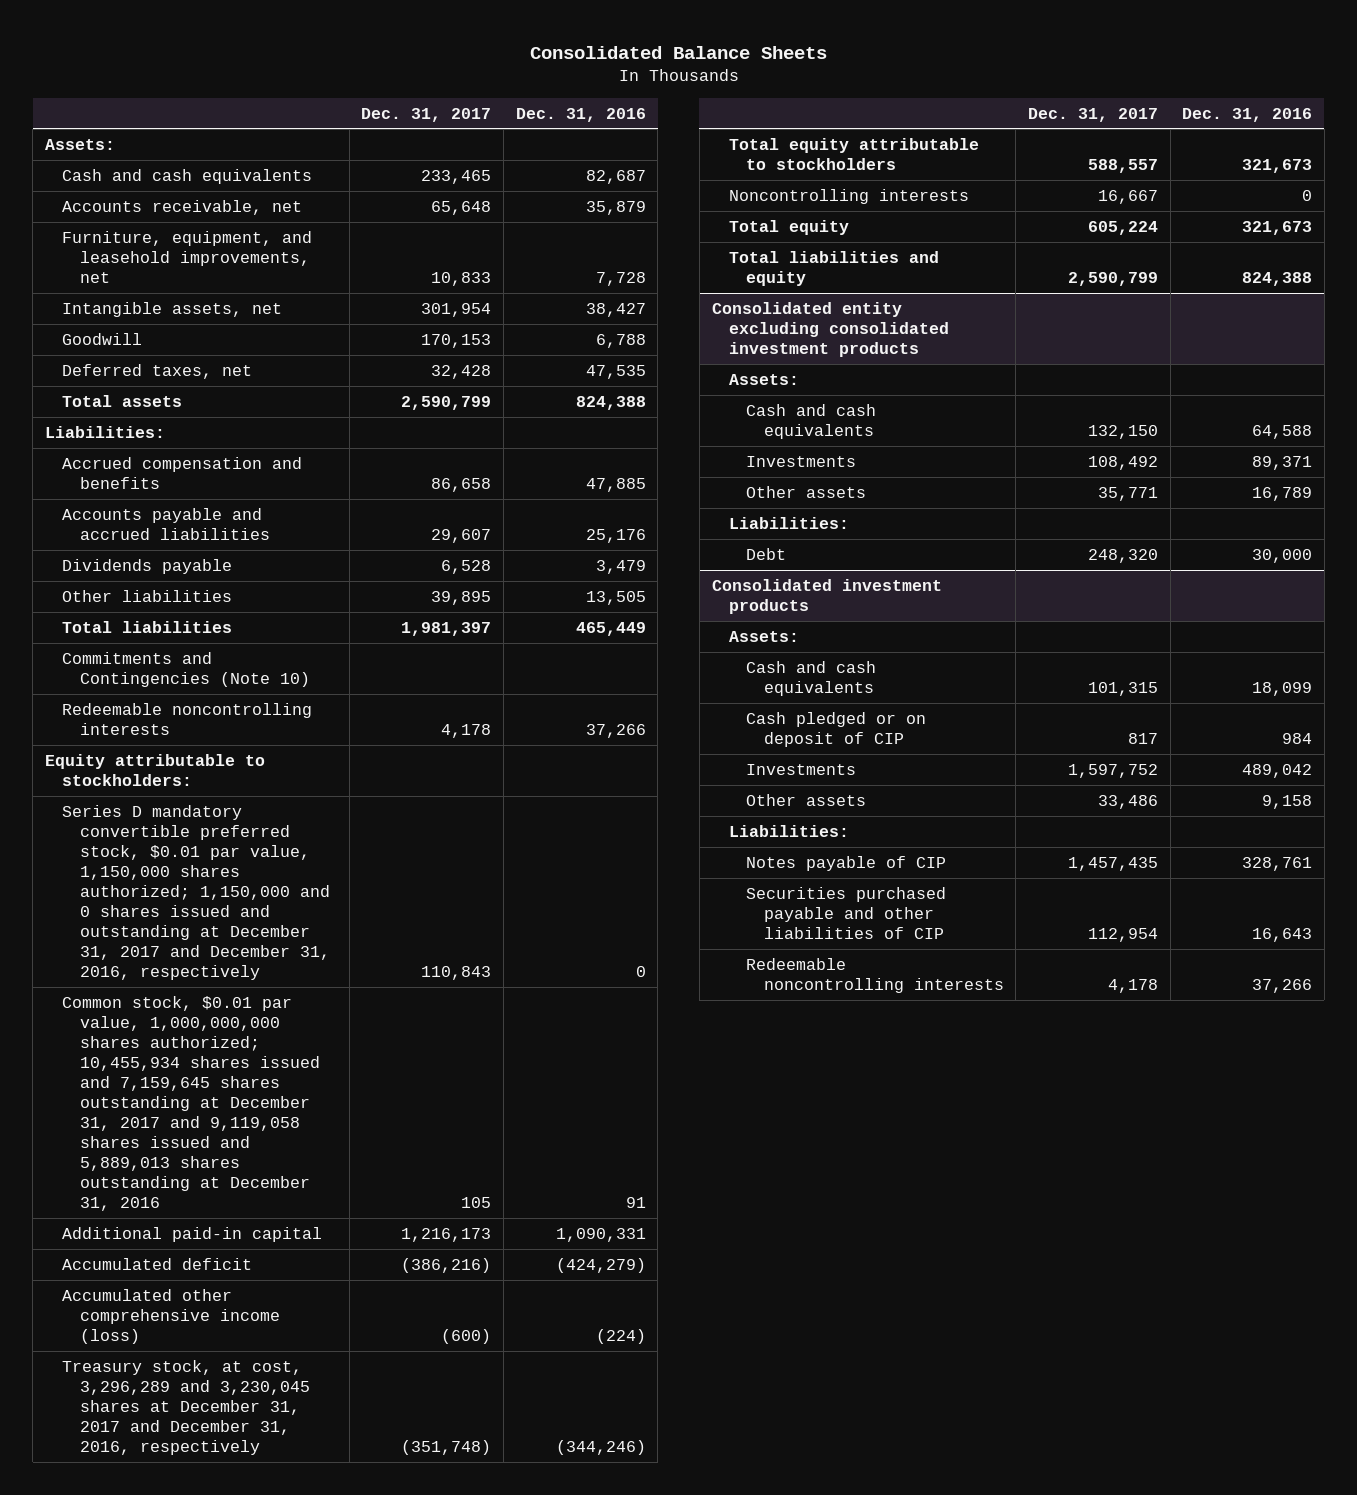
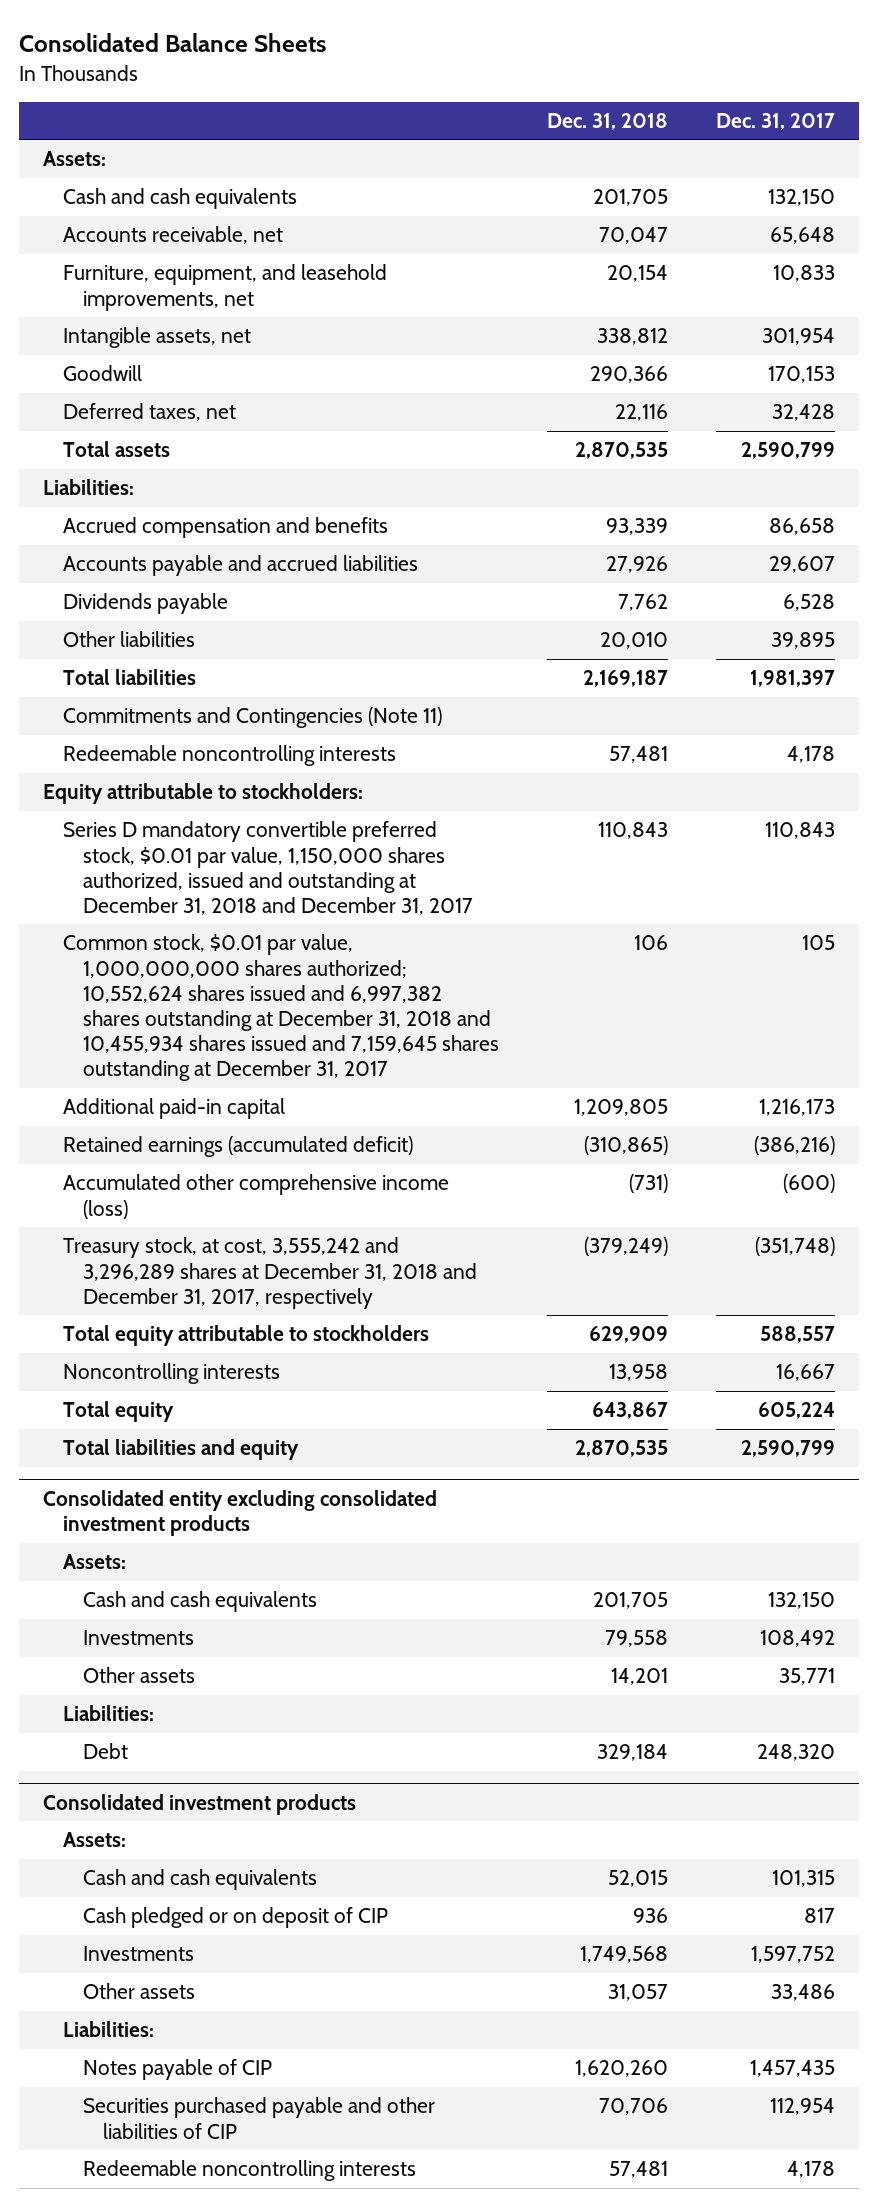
[515,107,646,122] Dec. 31, 2016 -> none
none -> [547,112,669,130] Dec. 31, 2018
[421,169,492,184] 233,465 -> [767,189,835,207] 132,150
[62,651,310,687] Commitments and Contingencies (Note 10) -> [63,707,443,729] Commitments and Contingencies (Note 11)
[62,804,330,980] Series D mandatory convertible preferred stock, $0.01 par value, 1,150,000 shares authorized; 1,150,000 and 0 shares issued and outstanding at December 31, 2017 and December 31, 2016, respectively -> [63,821,474,915] Series D mandatory convertible preferred stock, $0.01 par value, 1,150,000 shares authorized, issued and outstanding at December 31, 2018 and December 31, 2017
[62,995,320,1211] Common stock, $0.01 par value, 1,000,000,000 shares authorized; 10,455,934 shares issued and 7,159,645 shares outstanding at December 31, 2017 and 9,119,058 shares issued and 5,889,013 shares outstanding at December 31, 2016 -> [63,934,500,1082] Common stock, $0.01 par value, 1,000,000,000 shares authorized; 10,552,624 shares issued and 6,997,382 shares outstanding at December 31, 2018 and 10,455,934 shares issued and 7,159,645 shares outstanding at December 31, 2017
[62,1257,253,1270] Accumulated deficit -> [63,1136,414,1158] Retained earnings (accumulated deficit)
[62,1359,310,1455] Treasury stock, at cost, 3,296,289 and 3,230,045 shares at December 31, 2017 and December 31, 2016, respectively -> [63,1237,478,1309] Treasury stock, at cost, 3,555,242 and 3,296,289 shares at December 31, 2018 and December 31, 2017, respectively

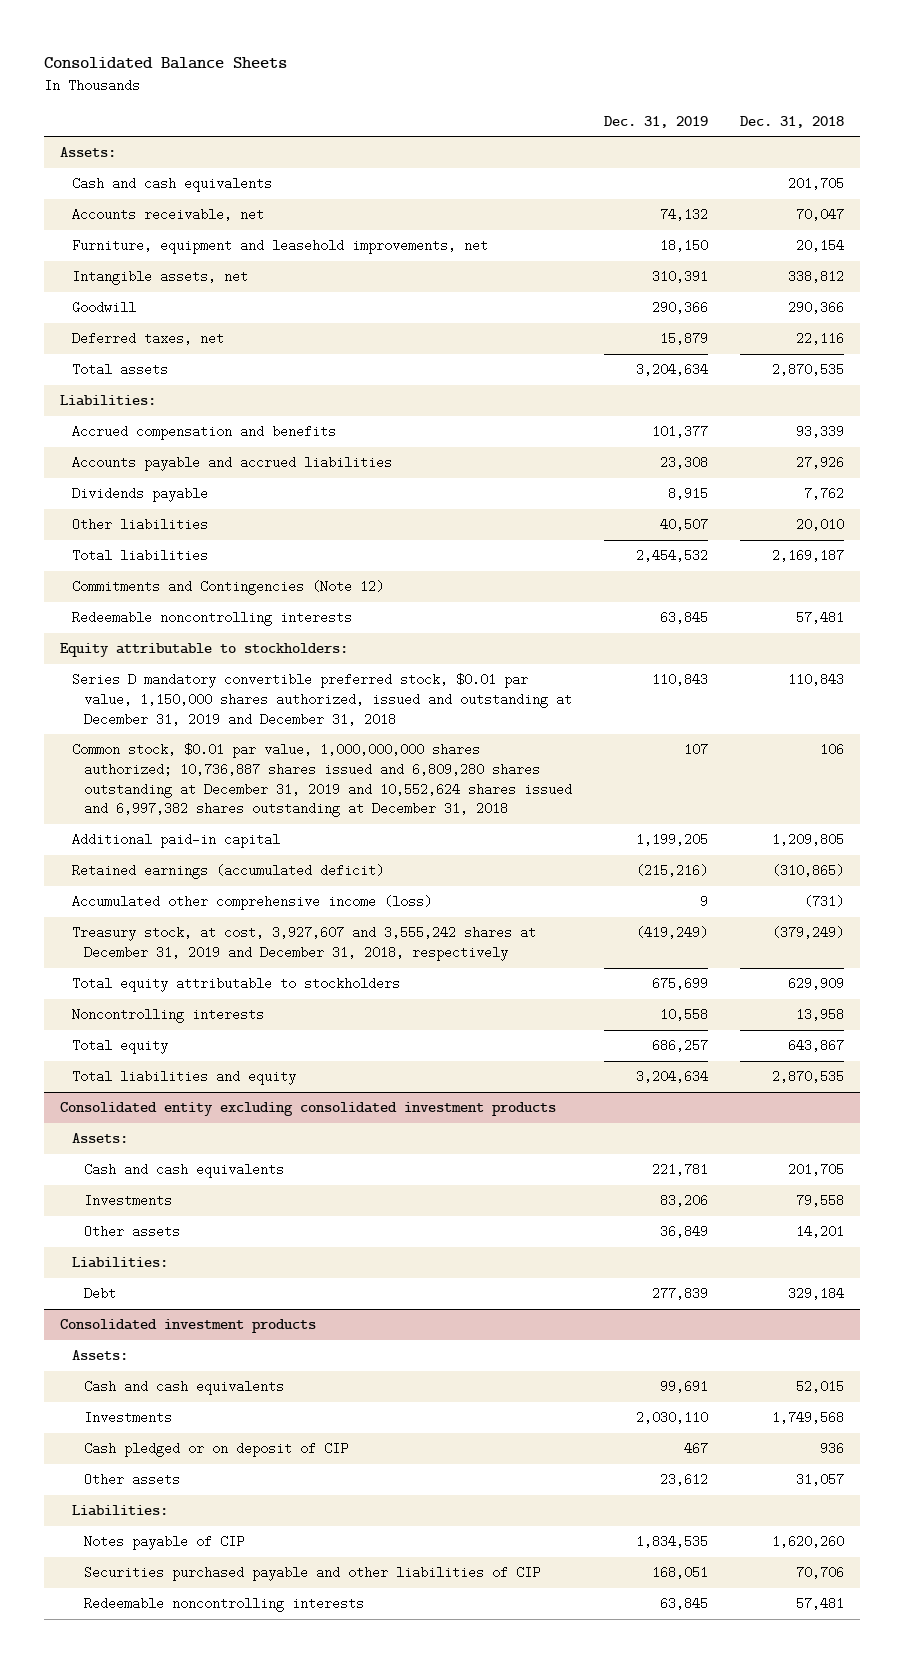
[715,112,835,130] Dec. 31, 2017 -> none
none -> [604,115,709,128] Dec. 31, 2019
[63,264,388,311] Furniture, equipment, and leasehold improvements, net -> [72,239,489,255] Furniture, equipment and leasehold improvements, net
[63,707,443,729] Commitments and Contingencies (Note 11) -> [72,580,385,596] Commitments and Contingencies (Note 12)
[63,821,474,915] Series D mandatory convertible preferred stock, $0.01 par value, 1,150,000 shares authorized, issued and outstanding at December 31, 2018 and December 31, 2017 -> [72,673,573,726] Series D mandatory convertible preferred stock, $0.01 par value, 1,150,000 shares authorized, issued and outstanding at December 31, 2019 and December 31, 2018
[63,934,500,1082] Common stock, $0.01 par value, 1,000,000,000 shares authorized; 10,552,624 shares issued and 6,997,382 shares outstanding at December 31, 2018 and 10,455,934 shares issued and 7,159,645 shares outstanding at December 31, 2017 -> [72,743,573,818] Common stock, $0.01 par value, 1,000,000,000 shares authorized; 10,736,887 shares issued and 6,809,280 shares outstanding at December 31, 2019 and 10,552,624 shares issued and 6,997,382 shares outstanding at December 31, 2018
[63,1237,478,1309] Treasury stock, at cost, 3,555,242 and 3,296,289 shares at December 31, 2018 and December 31, 2017, respectively -> [72,926,537,962] Treasury stock, at cost, 3,927,607 and 3,555,242 shares at December 31, 2019 and December 31, 2018, respectively
[83,1907,389,1929] Cash pledged or on deposit of CIP -> [84,1442,349,1458] Cash pledged or on deposit of CIP

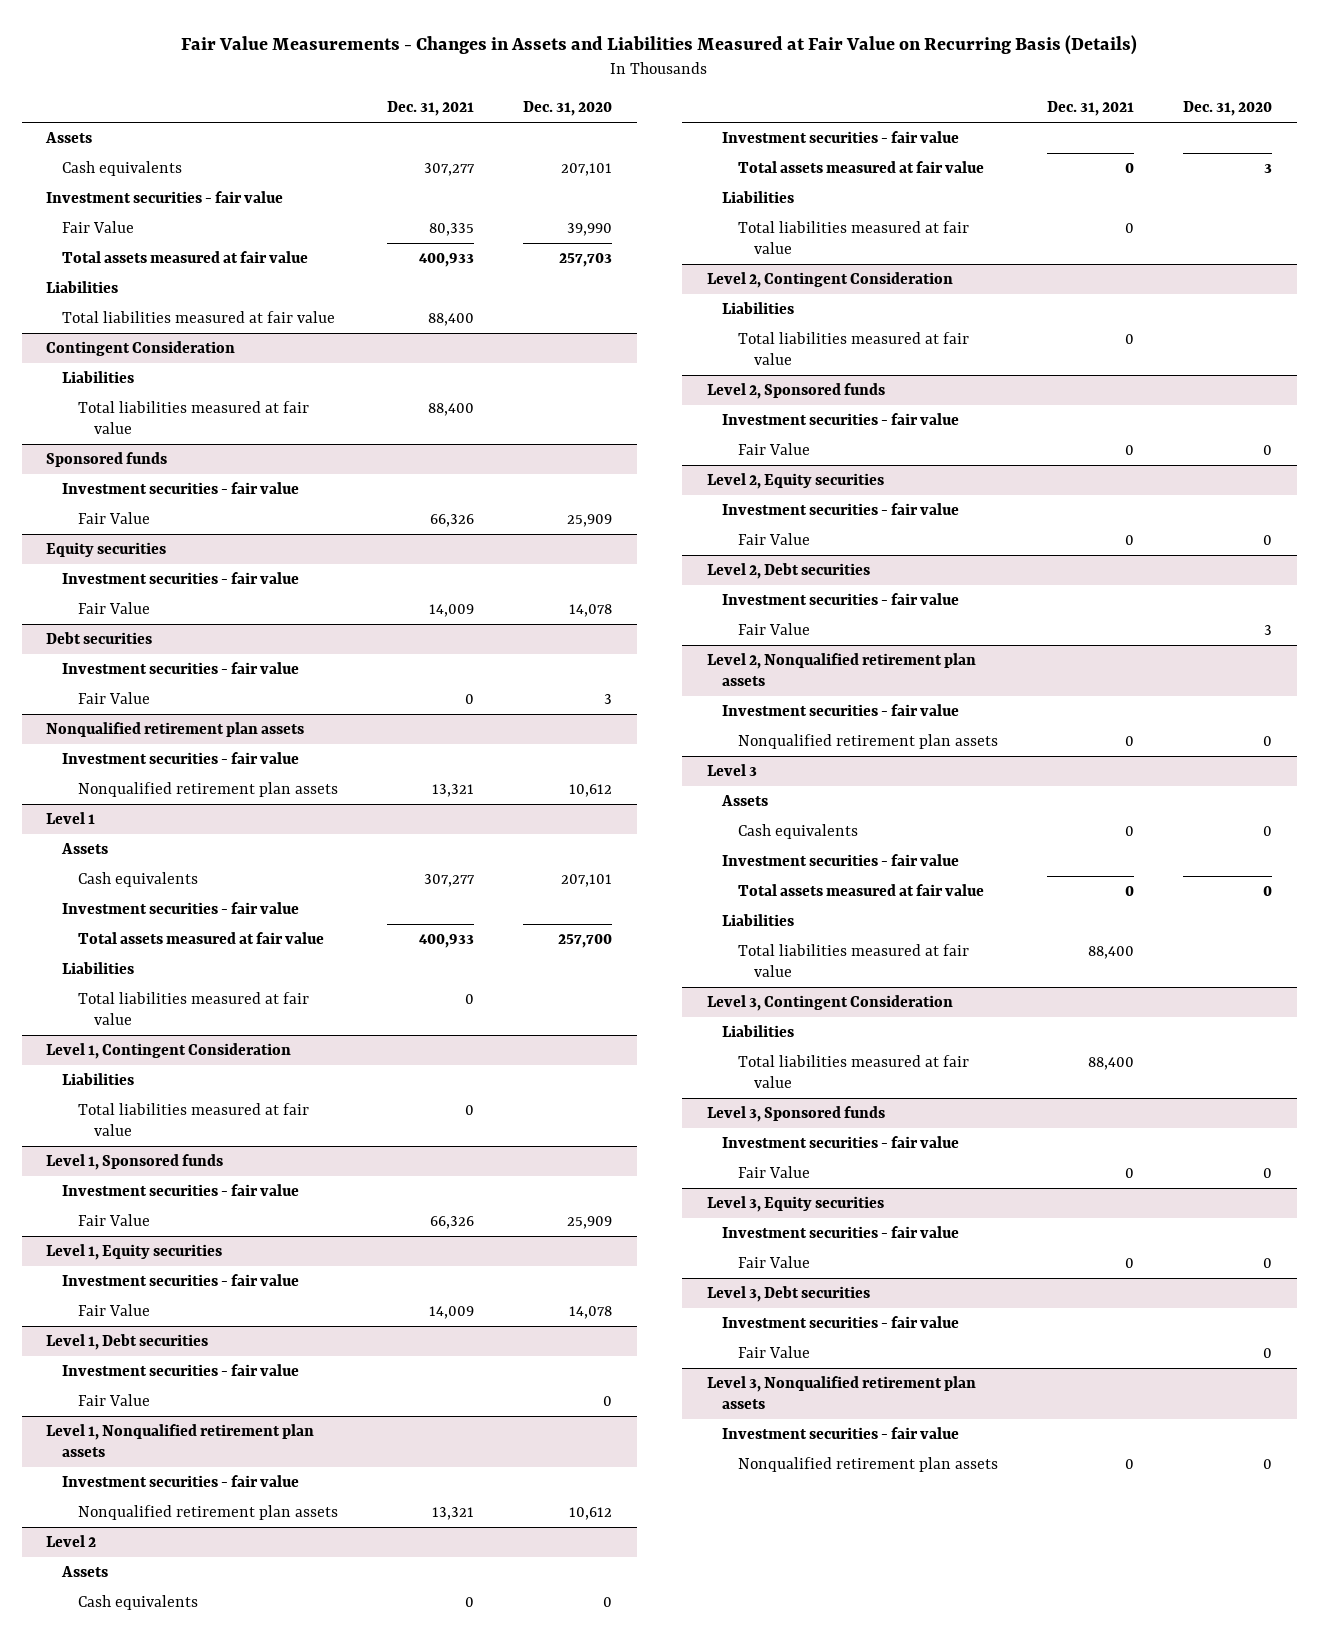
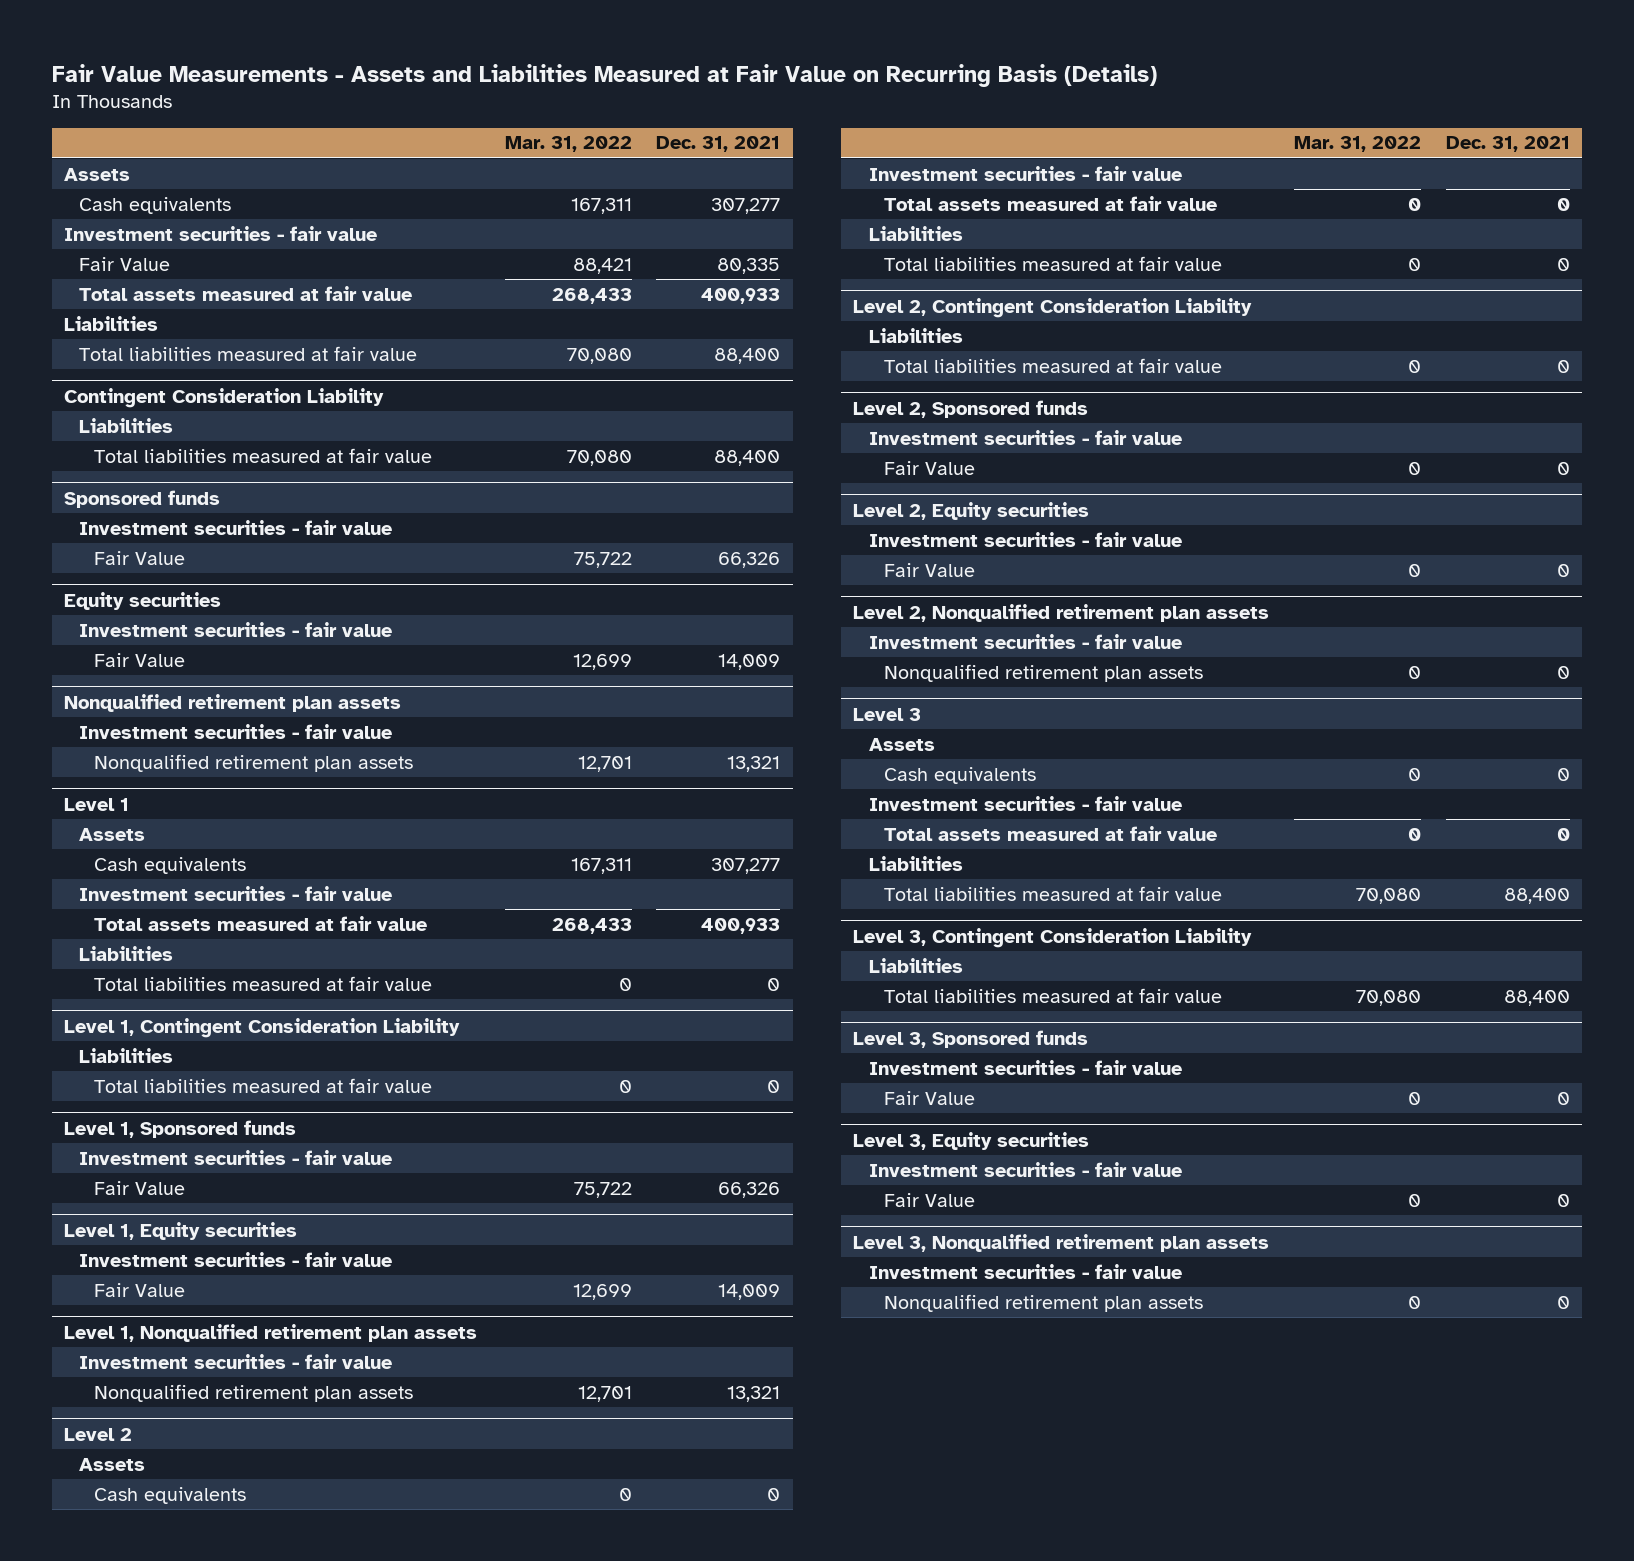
[181,34,1138,55] Fair Value Measurements - Changes in Assets and Liabilities Measured at Fair Value on Recurring Basis (Details) -> [51,63,1157,87] Fair Value Measurements - Assets and Liabilities Measured at Fair Value on Recurring Basis (Details)
[523,101,613,117] Dec. 31, 2020 -> none
none -> [504,136,632,153] Mar. 31, 2022
[46,341,236,357] Contingent Consideration -> [64,387,385,408] Contingent Consideration Liability
[46,632,153,645] Debt securities -> none
[62,662,300,675] Investment securities - fair value -> none
[77,692,150,705] Fair Value -> none
[46,1043,292,1060] Level 1, Contingent Consideration -> [64,1017,461,1038] Level 1, Contingent Consideration Liability
[46,1334,209,1351] Level 1, Debt securities -> none
[62,1364,300,1377] Investment securities - fair value -> none
[77,1394,150,1407] Fair Value -> none
[706,272,953,289] Level 2, Contingent Consideration -> [853,297,1253,318] Level 2, Contingent Consideration Liability
[706,563,870,580] Level 2, Debt securities -> none
[722,593,960,606] Investment securities - fair value -> none
[738,623,811,636] Fair Value -> none
[706,995,953,1012] Level 3, Contingent Consideration -> [853,927,1253,948] Level 3, Contingent Consideration Liability
[706,1286,870,1303] Level 3, Debt securities -> none
[722,1316,960,1329] Investment securities - fair value -> none
[738,1346,811,1359] Fair Value -> none

